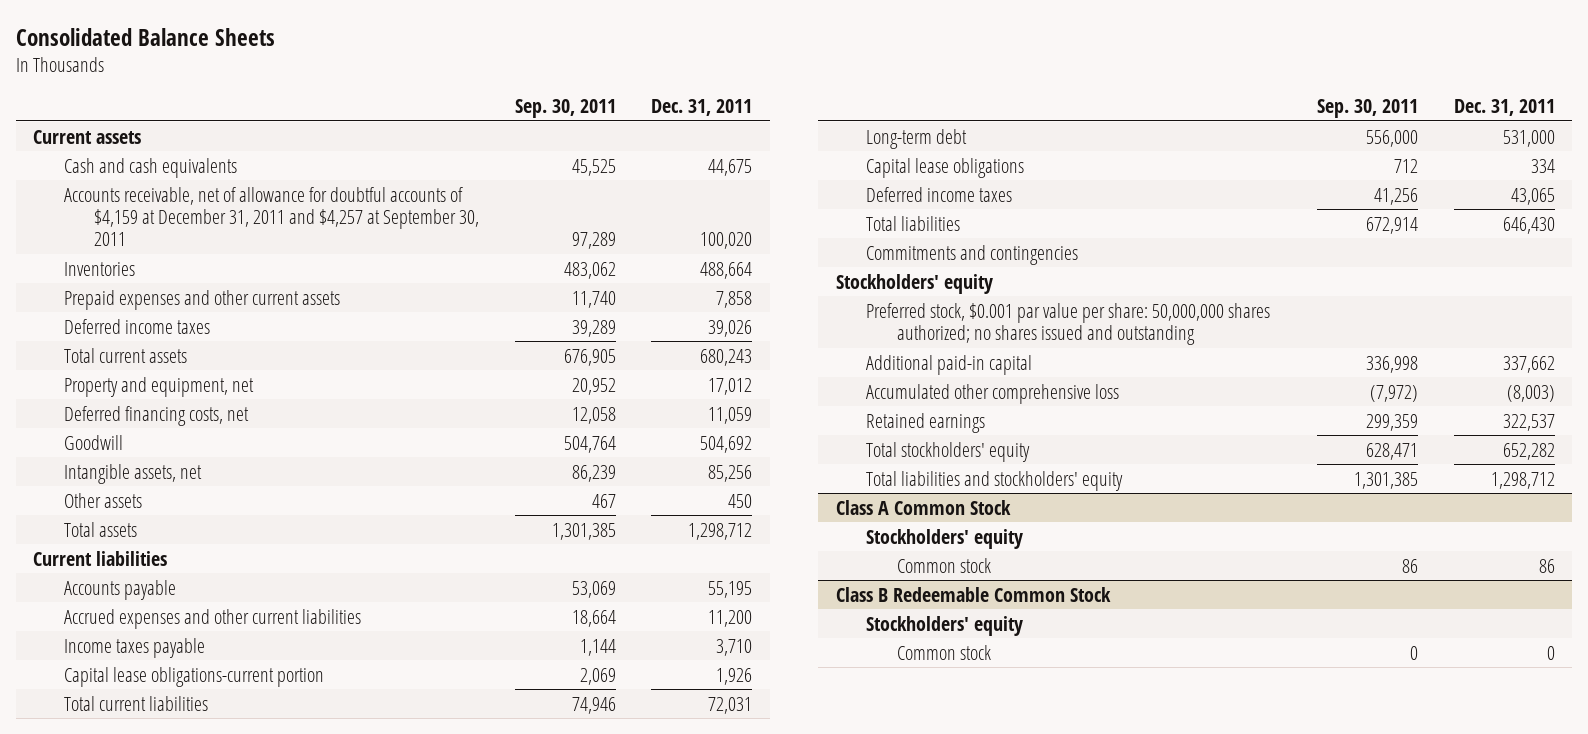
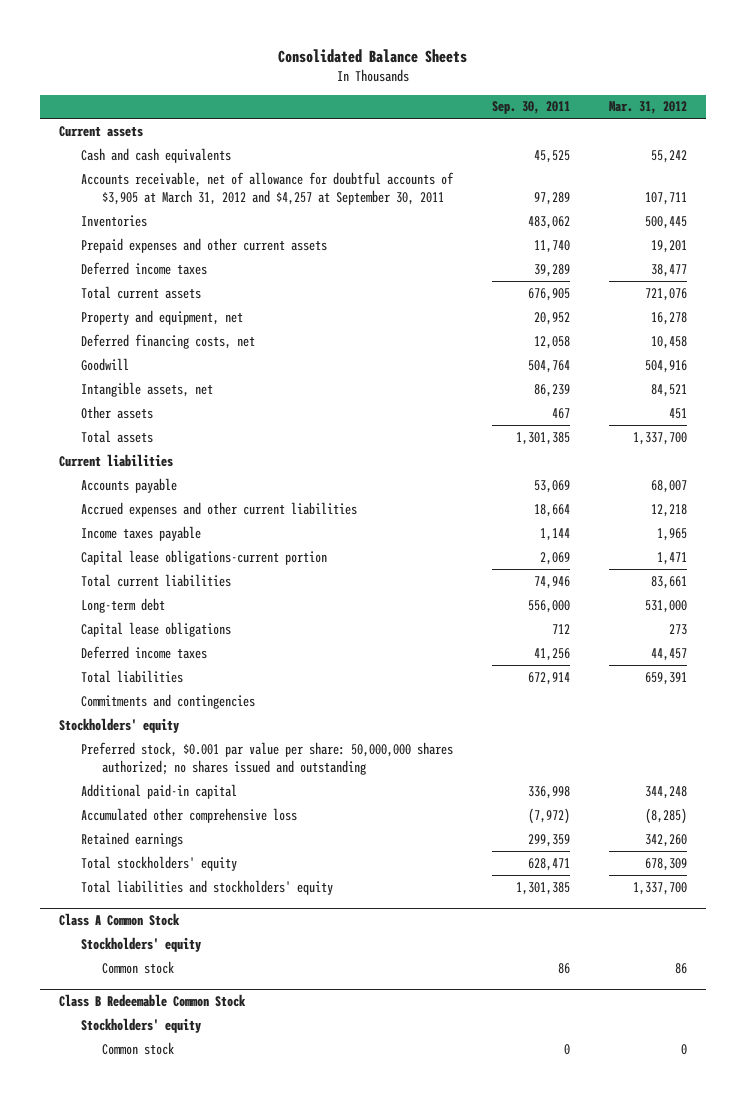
[650,99,752,117] Dec. 31, 2011 -> none
none -> [608,101,687,115] Mar. 31, 2012
[63,186,480,247] Accounts receivable, net of allowance for doubtful accounts of $4,159 at December 31, 2011 and $4,257 at September 30, 2011 -> [80,171,454,205] Accounts receivable, net of allowance for doubtful accounts of $3,905 at March 31, 2012 and $4,257 at September 30, 2011

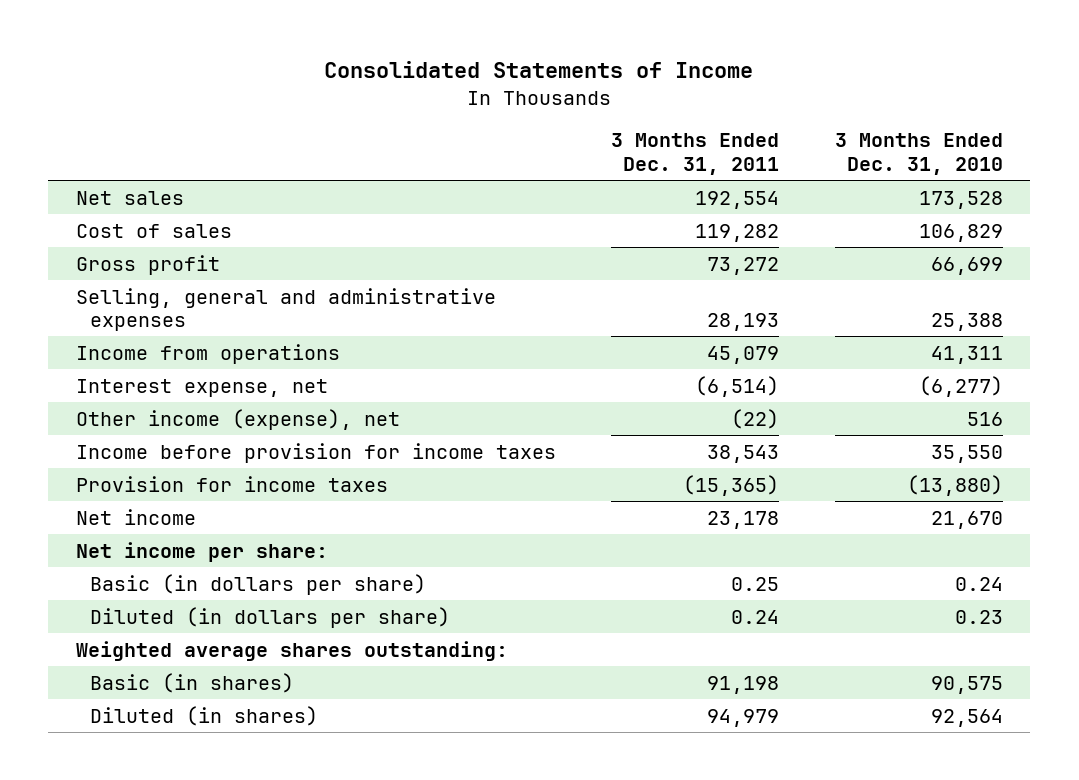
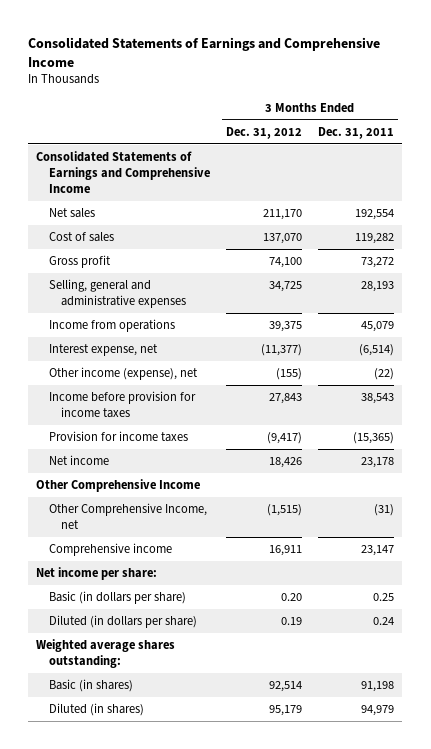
[324,61,754,79] Consolidated Statements of Income -> [28,36,381,67] Consolidated Statements of Earnings and Comprehensive Income
[834,133,1003,175] 3 Months Ended Dec. 31, 2010 -> none
none -> [226,126,303,139] Dec. 31, 2012
none -> [36,151,210,194] Consolidated Statements of Earnings and Comprehensive Income
none -> [36,479,201,493] Other Comprehensive Income
none -> [48,503,207,530] Other Comprehensive Income, net
none -> [48,543,172,557] Comprehensive income

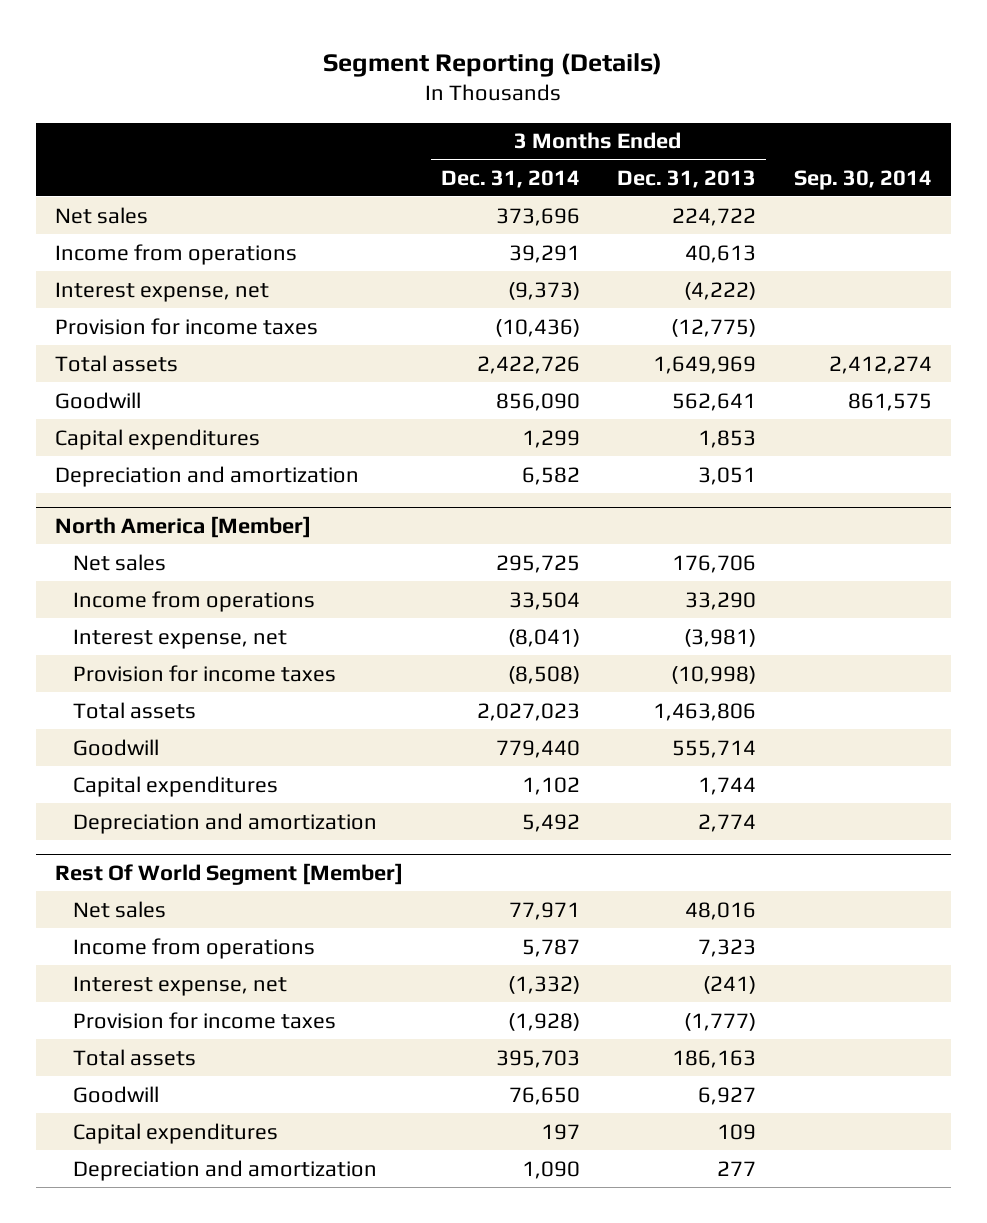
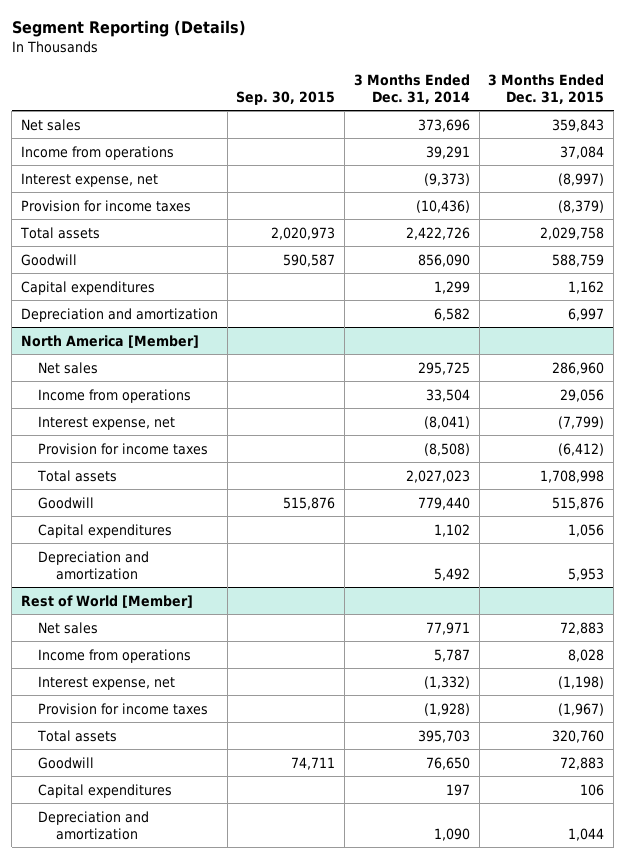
[617,169,757,188] Dec. 31, 2013 -> none
[793,169,932,190] Sep. 30, 2014 -> none
none -> [236,90,336,105] Sep. 30, 2015
none -> [488,73,605,104] 3 Months Ended Dec. 31, 2015
[55,862,404,885] Rest Of World Segment [Member] -> [20,594,193,608] Rest of World [Member]

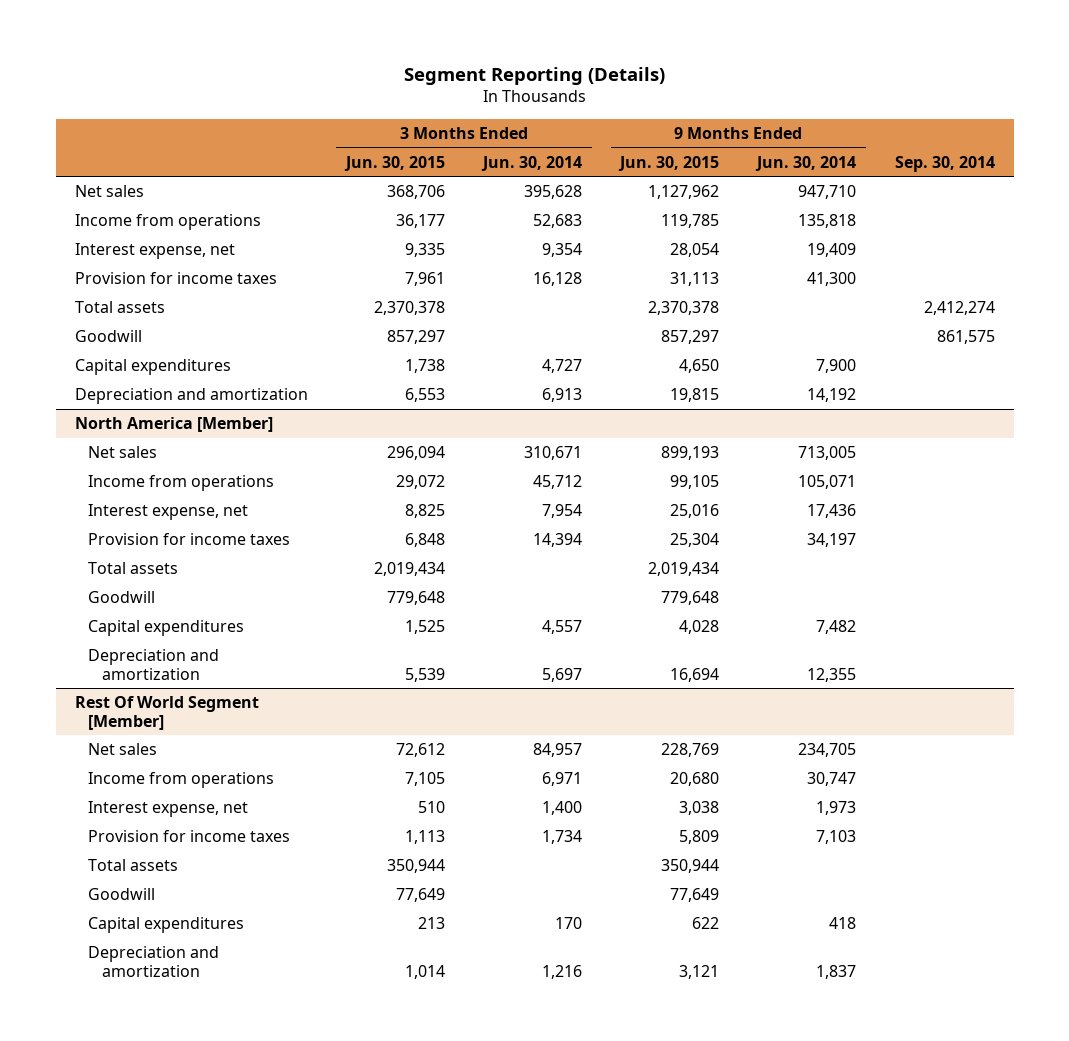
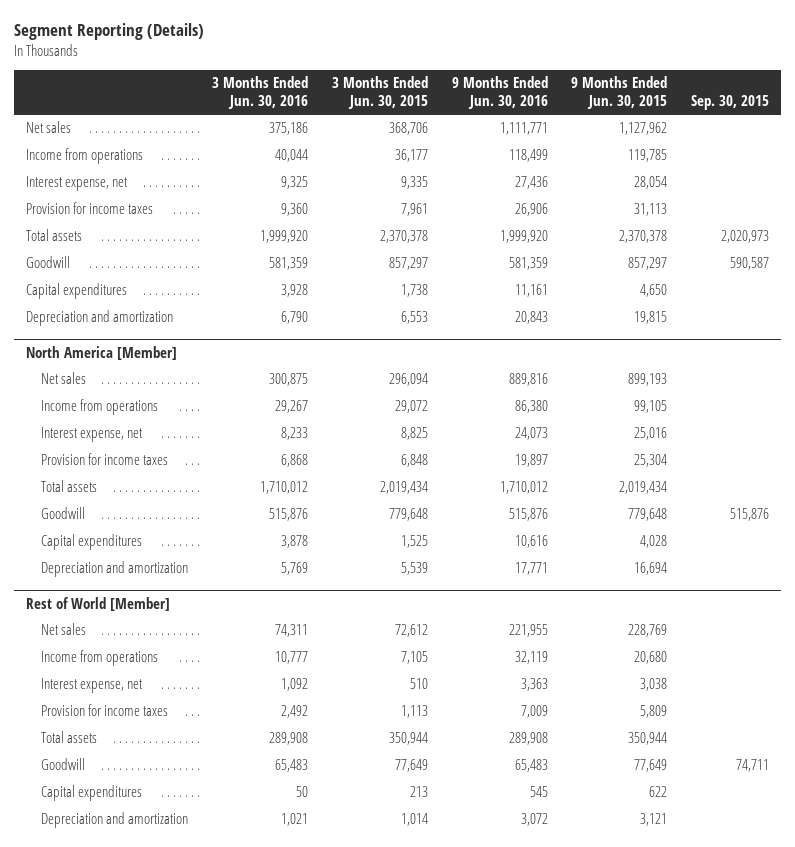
[481,155,583,171] Jun. 30, 2014 -> none
[755,155,857,171] Jun. 30, 2014 -> none
[894,155,995,172] Sep. 30, 2014 -> none
none -> [212,76,309,109] 3 Months Ended Jun. 30, 2016
none -> [451,76,548,109] 9 Months Ended Jun. 30, 2016
none -> [691,94,770,110] Sep. 30, 2015
[74,696,259,730] Rest Of World Segment [Member] -> [25,597,170,612] Rest of World [Member]

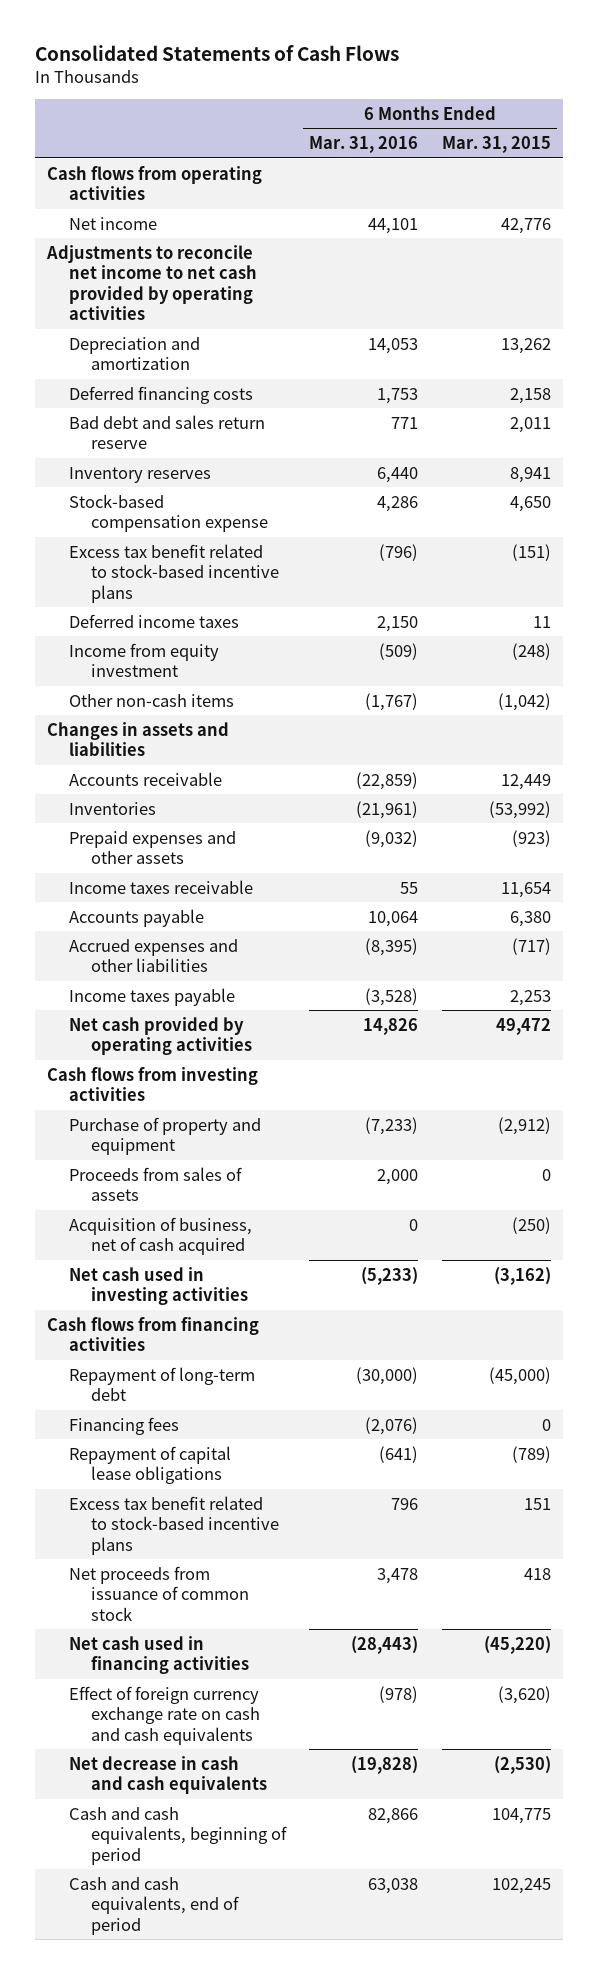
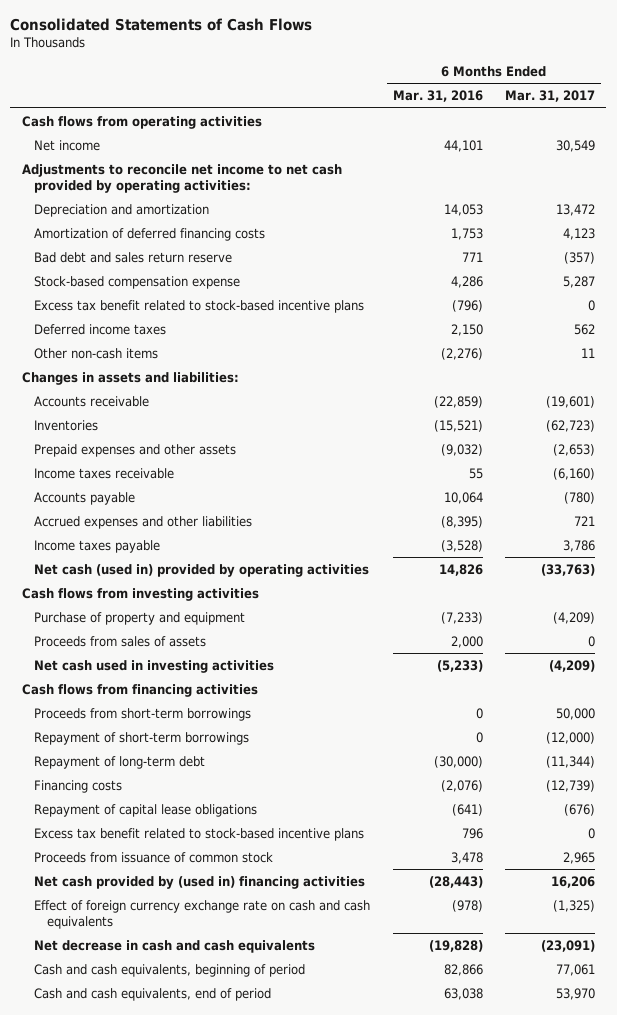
[441,136,551,154] Mar. 31, 2015 -> none
none -> [505,90,596,103] Mar. 31, 2017
[46,244,257,321] Adjustments to reconcile net income to net cash provided by operating activities -> [21,163,342,193] Adjustments to reconcile net income to net cash provided by operating activities:
[68,385,253,404] Deferred financing costs -> [34,227,266,241] Amortization of deferred financing costs
[68,466,211,483] Inventory reserves -> none
[68,642,219,678] Income from equity investment -> none
[365,692,419,711] (1,767) -> [440,347,483,360] (2,276)
[47,721,230,757] Changes in assets and liabilities -> [21,371,239,385] Changes in assets and liabilities:
[356,800,419,819] (21,961) -> [433,419,483,432] (15,521)
[68,1016,252,1056] Net cash provided by operating activities -> [34,563,370,577] Net cash (used in) provided by operating activities
[68,1216,252,1256] Acquisition of business, net of cash acquired -> none
none -> [34,707,252,721] Proceeds from short-term borrowings
none -> [34,731,250,745] Repayment of short-term borrowings
[68,1416,179,1435] Financing fees -> [34,779,123,793] Financing costs
[68,1565,249,1621] Net proceeds from issuance of common stock -> [34,851,274,863] Proceeds from issuance of common stock
[68,1635,249,1675] Net cash used in financing activities -> [34,875,366,889] Net cash provided by (used in) financing activities

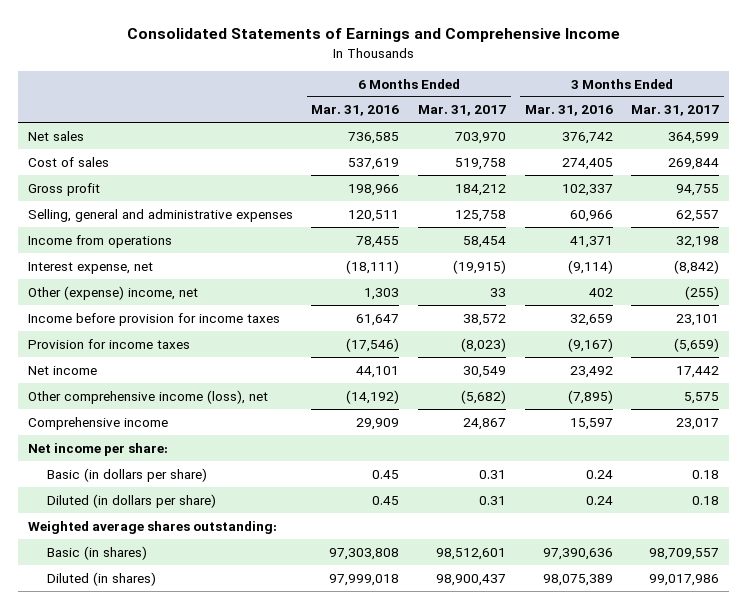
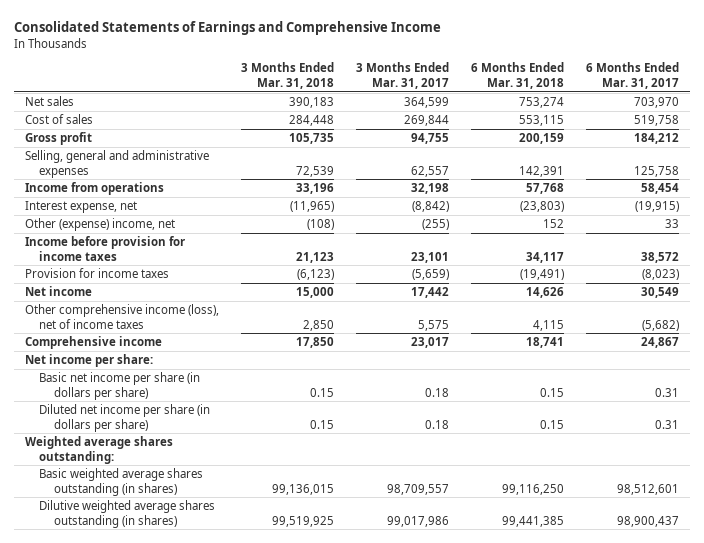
[311,105,400,117] Mar. 31, 2016 -> none
[524,105,613,117] Mar. 31, 2016 -> none
none -> [241,62,335,89] 3 Months Ended Mar. 31, 2018
none -> [470,62,564,89] 6 Months Ended Mar. 31, 2018
[27,389,268,404] Other comprehensive income (loss), net -> [25,304,220,329] Other comprehensive income (loss), net of income taxes
[47,467,208,482] Basic (in dollars per share) -> [39,372,201,400] Basic net income per share (in dollars per share)
[47,493,217,508] Diluted (in dollars per share) -> [39,404,211,432] Diluted net income per share (in dollars per share)
[47,545,148,560] Basic (in shares) -> [39,468,204,496] Basic weighted average shares outstanding (in shares)
[47,571,157,586] Diluted (in shares) -> [39,500,216,528] Dilutive weighted average shares outstanding (in shares)

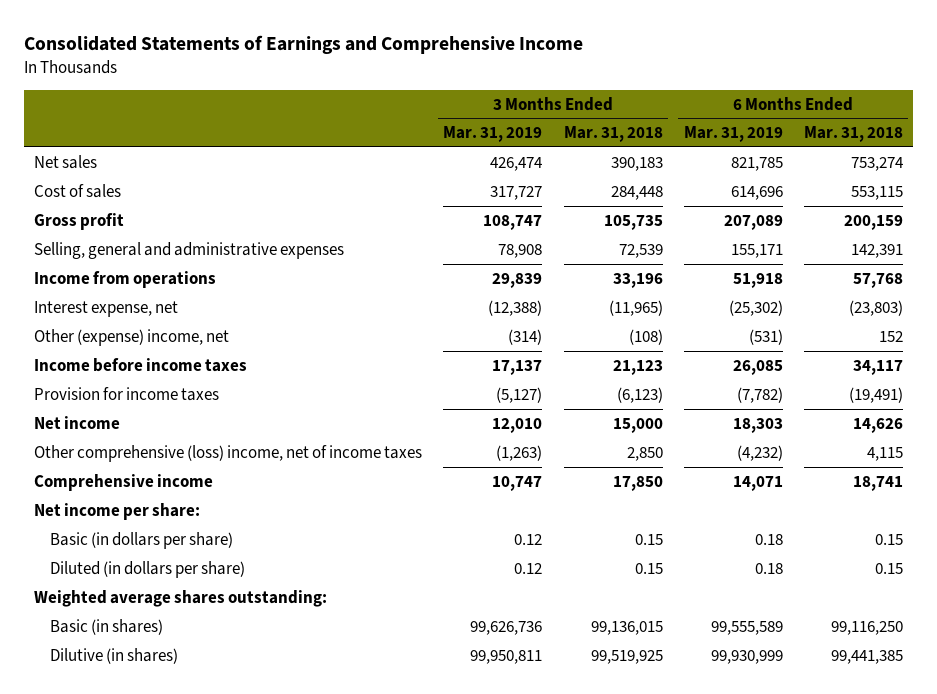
[355,62,449,89] 3 Months Ended Mar. 31, 2017 -> none
[585,62,679,89] 6 Months Ended Mar. 31, 2017 -> none
none -> [443,126,543,143] Mar. 31, 2019
none -> [683,126,783,143] Mar. 31, 2019
[25,236,186,261] Income before provision for income taxes -> [34,357,248,372] Income before income taxes
[25,304,220,329] Other comprehensive income (loss), net of income taxes -> [34,444,423,462] Other comprehensive (loss) income, net of income taxes
[39,372,201,400] Basic net income per share (in dollars per share) -> [50,531,234,549] Basic (in dollars per share)
[39,404,211,432] Diluted net income per share (in dollars per share) -> [50,560,246,578] Diluted (in dollars per share)
[39,468,204,496] Basic weighted average shares outstanding (in shares) -> [50,618,164,635] Basic (in shares)
[39,500,216,528] Dilutive weighted average shares outstanding (in shares) -> [50,647,179,664] Dilutive (in shares)

